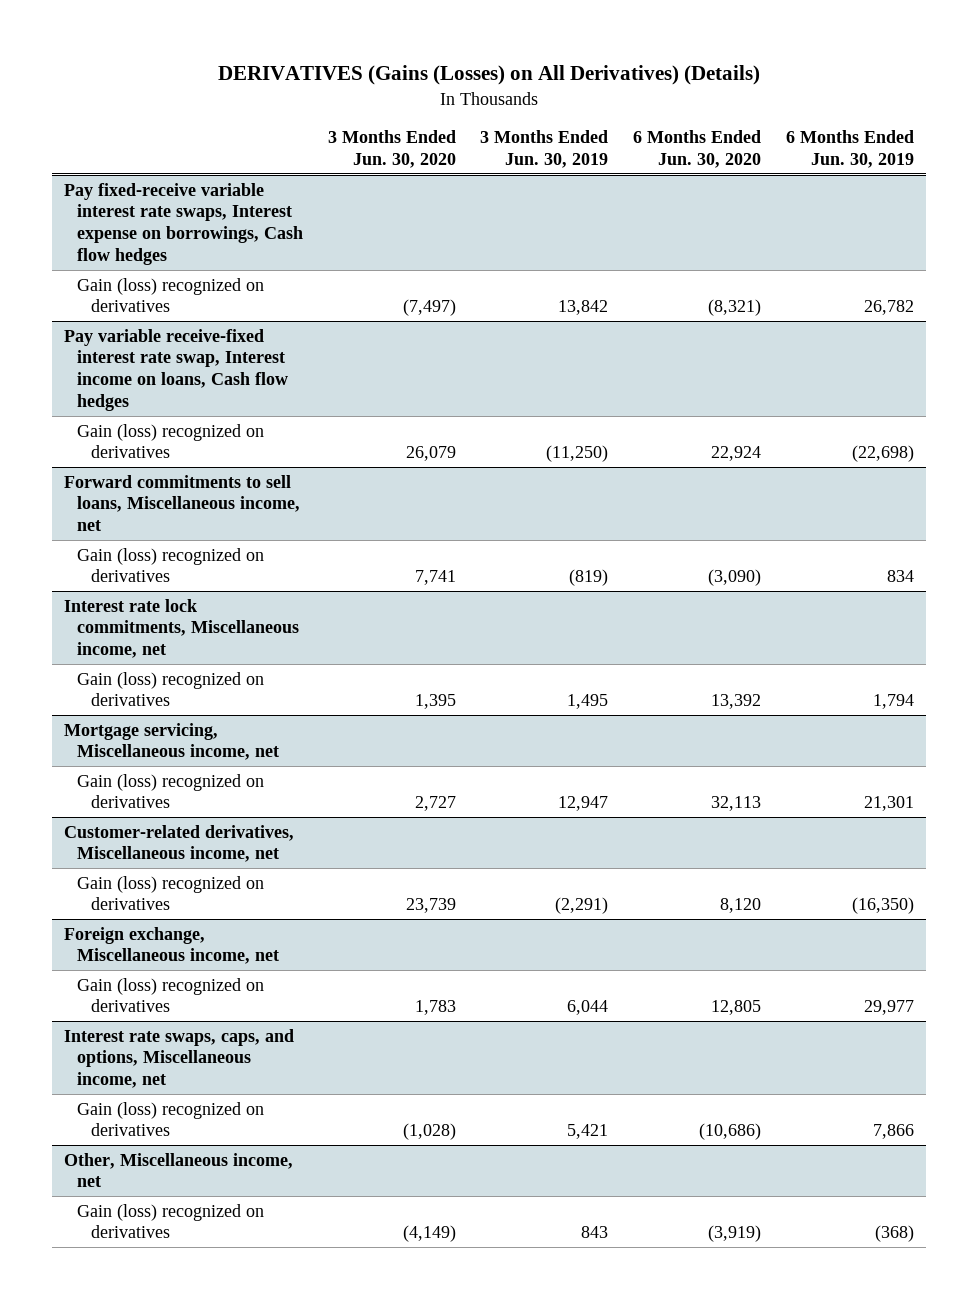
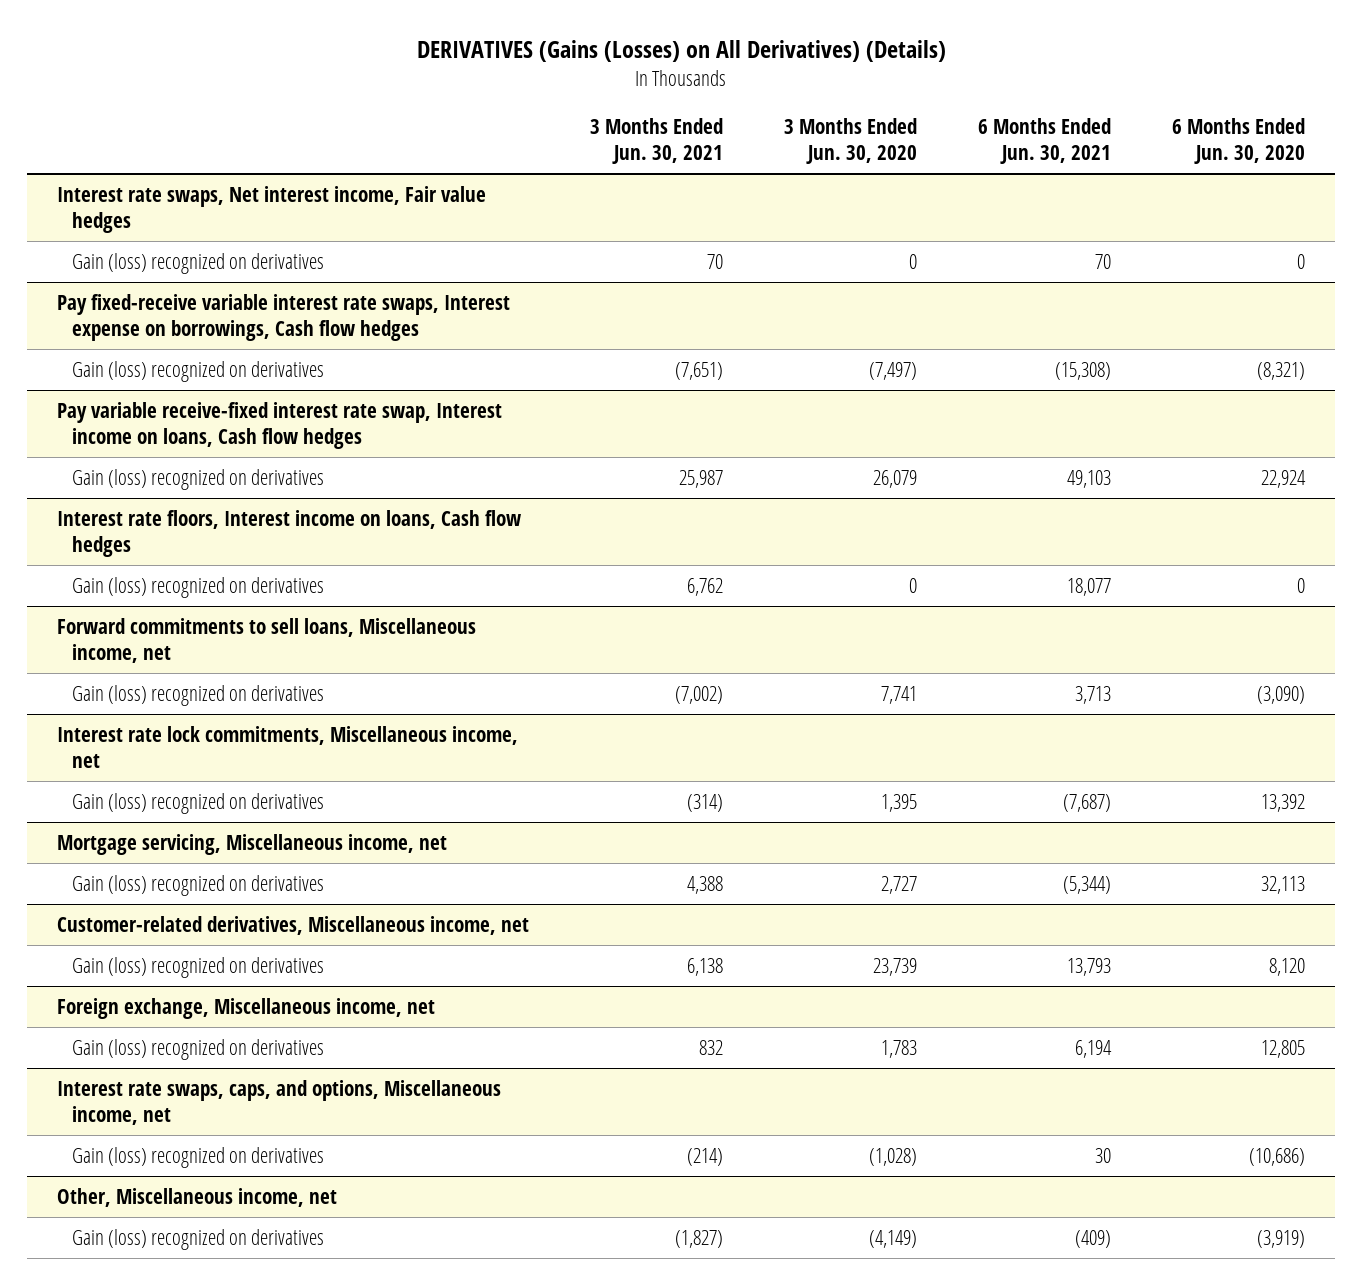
[480,130,609,169] 3 Months Ended Jun. 30, 2019 -> none
[785,130,914,169] 6 Months Ended Jun. 30, 2019 -> none
none -> [589,118,723,165] 3 Months Ended Jun. 30, 2021
none -> [977,118,1111,165] 6 Months Ended Jun. 30, 2021
none -> [57,185,487,233] Interest rate swaps, Net interest income, Fair value hedges
none -> [72,252,325,274] Gain (loss) recognized on derivatives
none -> [57,509,522,557] Interest rate floors, Interest income on loans, Cash flow hedges
none -> [72,576,325,598] Gain (loss) recognized on derivatives

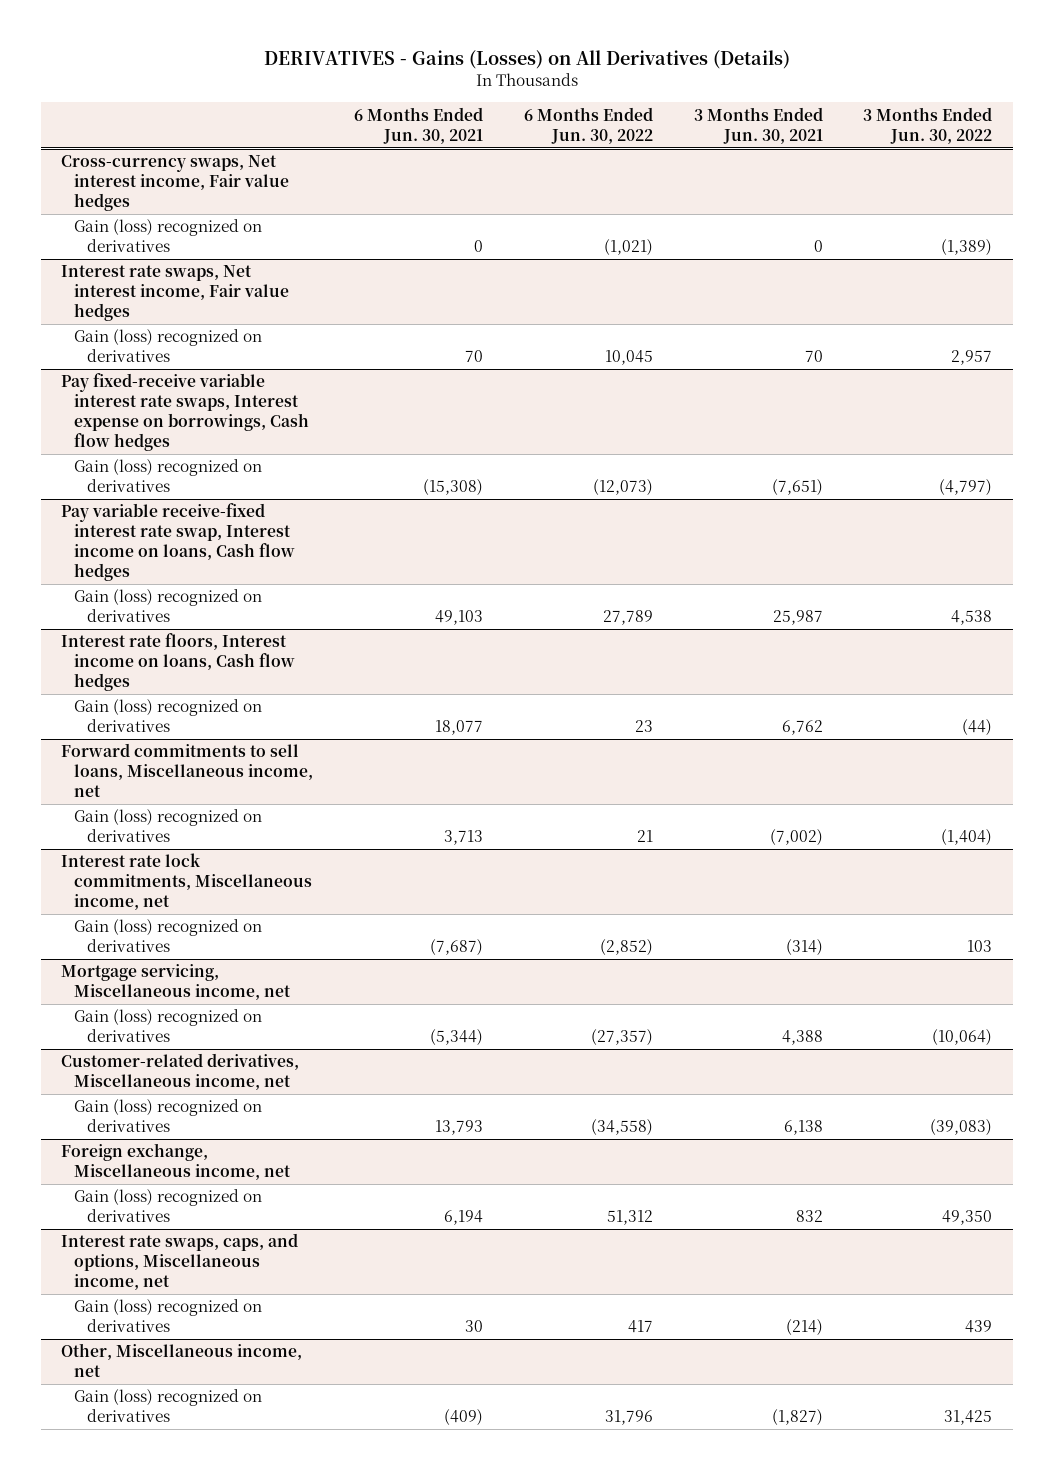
[416,40,946,63] DERIVATIVES (Gains (Losses) on All Derivatives) (Details) -> [263,50,790,70] DERIVATIVES - Gains (Losses) on All Derivatives (Details)
[783,118,917,165] 3 Months Ended Jun. 30, 2020 -> none
[1171,118,1305,165] 6 Months Ended Jun. 30, 2020 -> none
none -> [523,106,653,144] 6 Months Ended Jun. 30, 2022
none -> [863,106,993,144] 3 Months Ended Jun. 30, 2022
none -> [61,155,290,212] Cross-currency swaps, Net interest income, Fair value hedges
none -> [74,219,263,253] Gain (loss) recognized on derivatives

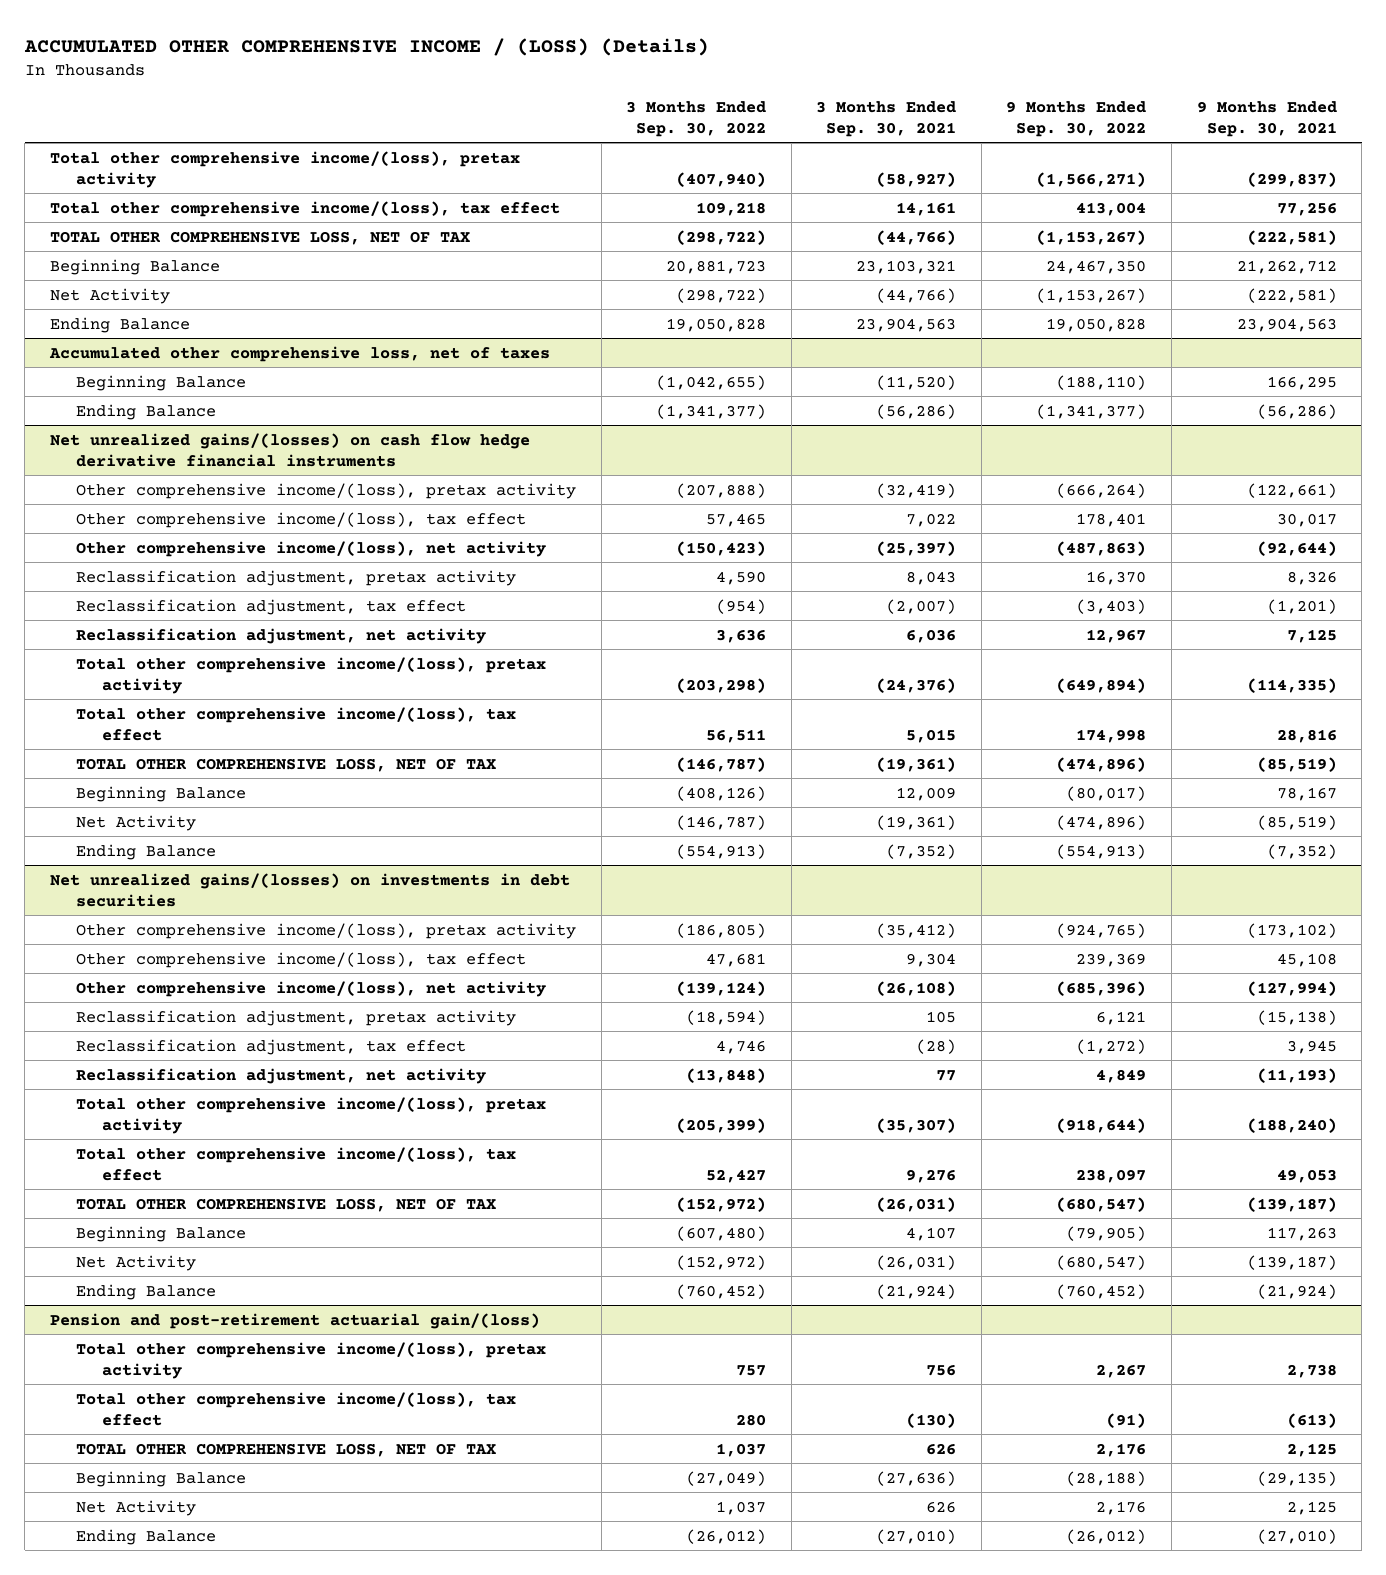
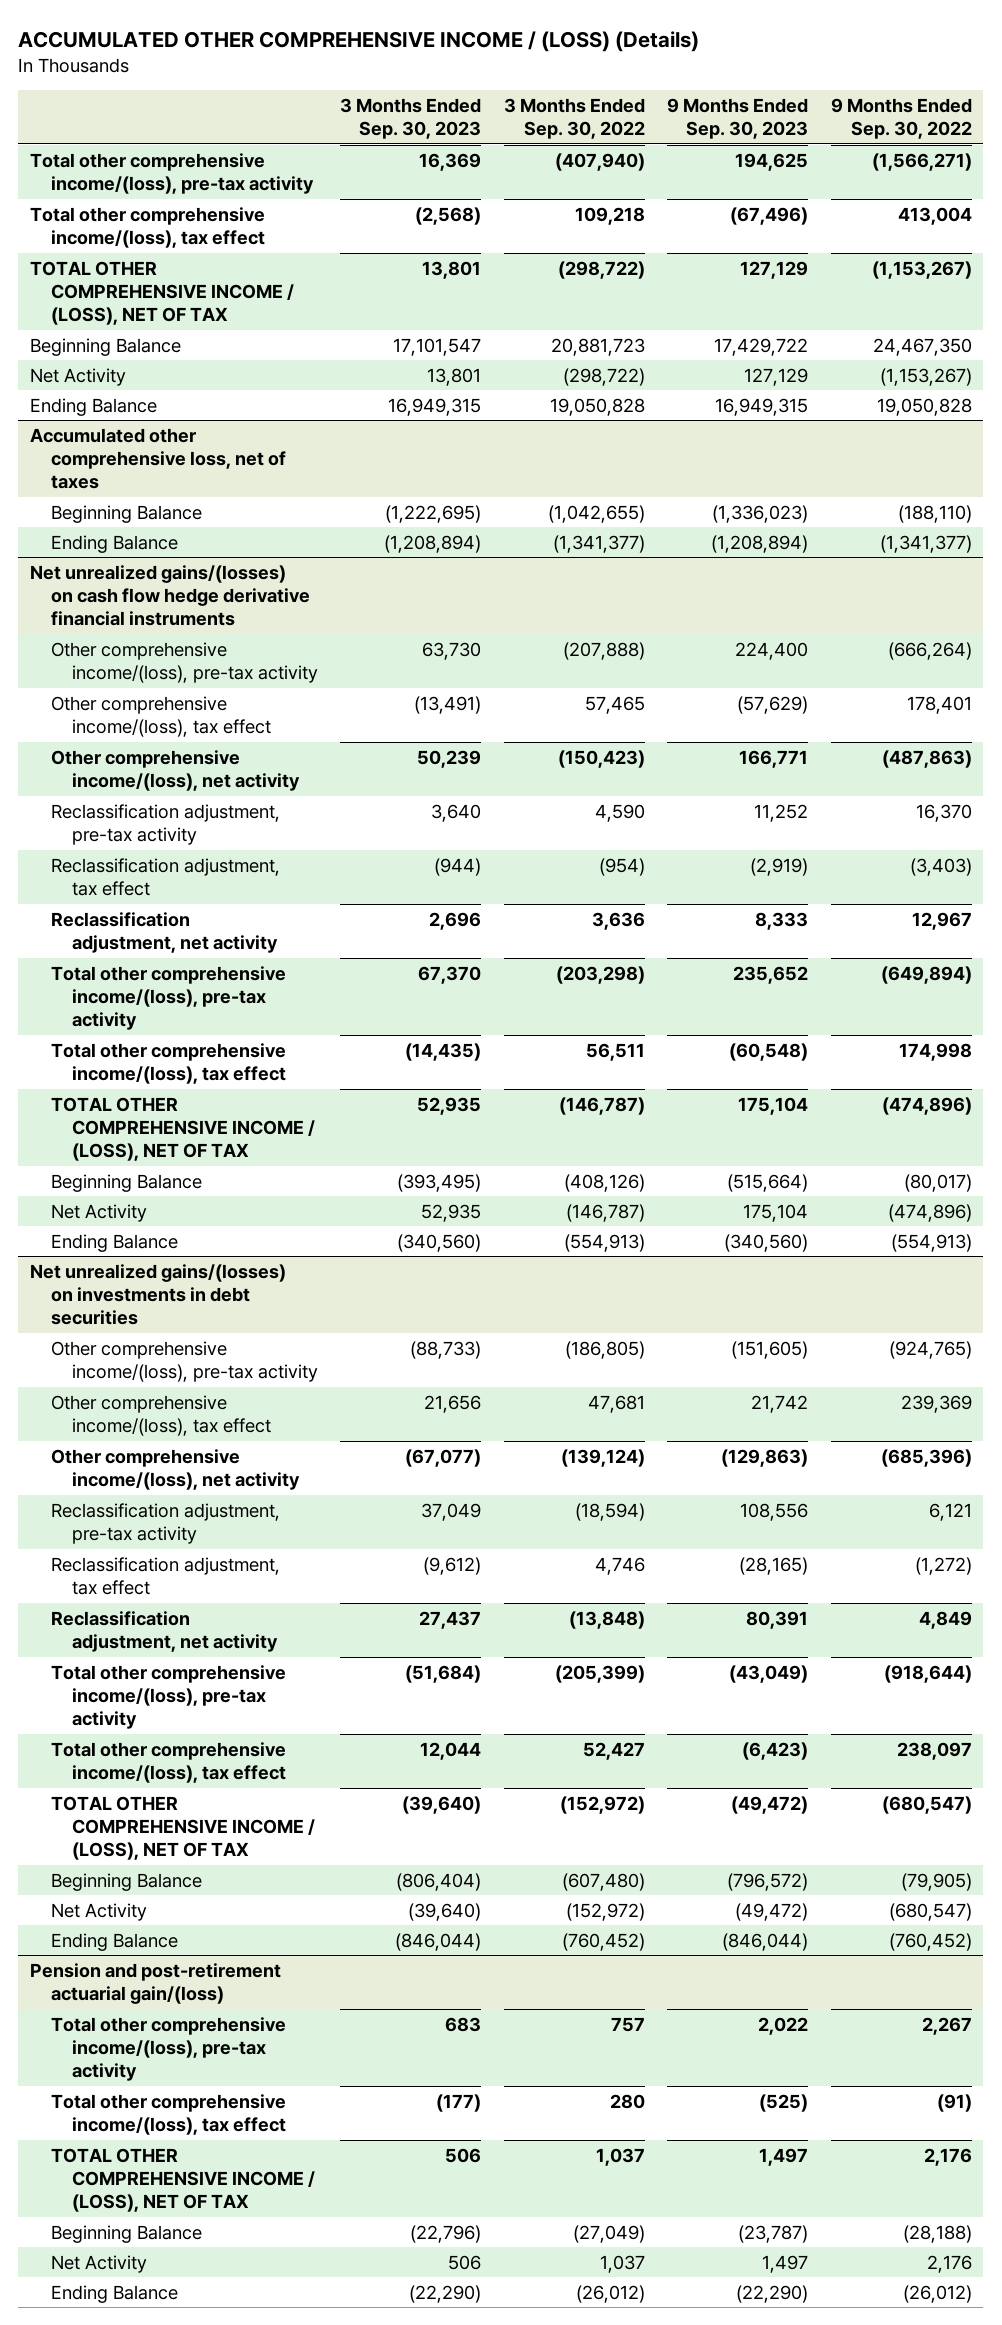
[816,100,957,137] 3 Months Ended Sep. 30, 2021 -> none
[1196,100,1337,137] 9 Months Ended Sep. 30, 2021 -> none
none -> [340,97,482,139] 3 Months Ended Sep. 30, 2023
none -> [667,97,809,139] 9 Months Ended Sep. 30, 2023
[49,150,520,188] Total other comprehensive income/(loss), pretax activity -> [29,152,314,194] Total other comprehensive income/(loss), pre-tax activity
[49,230,470,245] TOTAL OTHER COMPREHENSIVE LOSS, NET OF TAX -> [29,260,294,326] TOTAL OTHER COMPREHENSIVE INCOME / (LOSS), NET OF TAX
[76,482,577,499] Other comprehensive income/(loss), pretax activity -> [50,641,318,683] Other comprehensive income/(loss), pre-tax activity
[76,569,517,586] Reclassification adjustment, pretax activity -> [50,803,280,845] Reclassification adjustment, pre-tax activity
[76,656,547,694] Total other comprehensive income/(loss), pretax activity -> [50,965,286,1031] Total other comprehensive income/(loss), pre-tax activity
[76,757,497,772] TOTAL OTHER COMPREHENSIVE LOSS, NET OF TAX -> [50,1096,315,1162] TOTAL OTHER COMPREHENSIVE INCOME / (LOSS), NET OF TAX
[76,922,577,939] Other comprehensive income/(loss), pretax activity -> [50,1340,318,1382] Other comprehensive income/(loss), pre-tax activity
[76,1009,517,1026] Reclassification adjustment, pretax activity -> [50,1502,280,1544] Reclassification adjustment, pre-tax activity
[76,1096,547,1134] Total other comprehensive income/(loss), pretax activity -> [50,1664,286,1730] Total other comprehensive income/(loss), pre-tax activity
[76,1197,497,1212] TOTAL OTHER COMPREHENSIVE LOSS, NET OF TAX -> [50,1795,315,1861] TOTAL OTHER COMPREHENSIVE INCOME / (LOSS), NET OF TAX
[76,1341,547,1379] Total other comprehensive income/(loss), pretax activity -> [50,2016,286,2082] Total other comprehensive income/(loss), pre-tax activity
[76,1442,497,1457] TOTAL OTHER COMPREHENSIVE LOSS, NET OF TAX -> [50,2147,315,2213] TOTAL OTHER COMPREHENSIVE INCOME / (LOSS), NET OF TAX

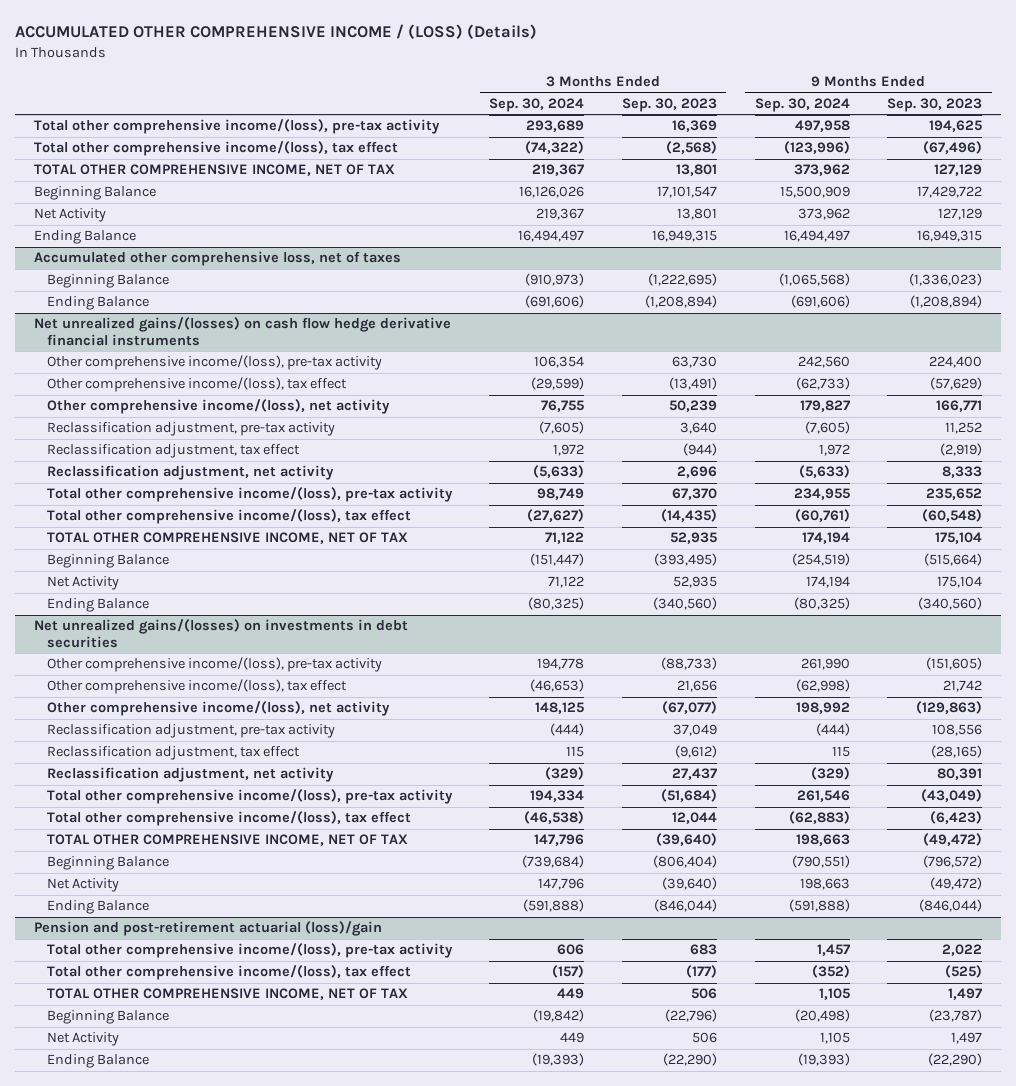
[503,97,645,139] 3 Months Ended Sep. 30, 2022 -> none
[830,97,972,139] 9 Months Ended Sep. 30, 2022 -> none
none -> [489,97,585,112] Sep. 30, 2024
none -> [754,97,850,112] Sep. 30, 2024
[29,260,294,326] TOTAL OTHER COMPREHENSIVE INCOME / (LOSS), NET OF TAX -> [33,164,395,177] TOTAL OTHER COMPREHENSIVE INCOME, NET OF TAX
[50,1096,315,1162] TOTAL OTHER COMPREHENSIVE INCOME / (LOSS), NET OF TAX -> [46,532,408,545] TOTAL OTHER COMPREHENSIVE INCOME, NET OF TAX
[50,1795,315,1861] TOTAL OTHER COMPREHENSIVE INCOME / (LOSS), NET OF TAX -> [46,834,408,847] TOTAL OTHER COMPREHENSIVE INCOME, NET OF TAX
[29,1962,281,2004] Pension and post-retirement actuarial gain/(loss) -> [33,921,382,937] Pension and post-retirement actuarial (loss)/gain
[50,2147,315,2213] TOTAL OTHER COMPREHENSIVE INCOME / (LOSS), NET OF TAX -> [46,988,408,1001] TOTAL OTHER COMPREHENSIVE INCOME, NET OF TAX

